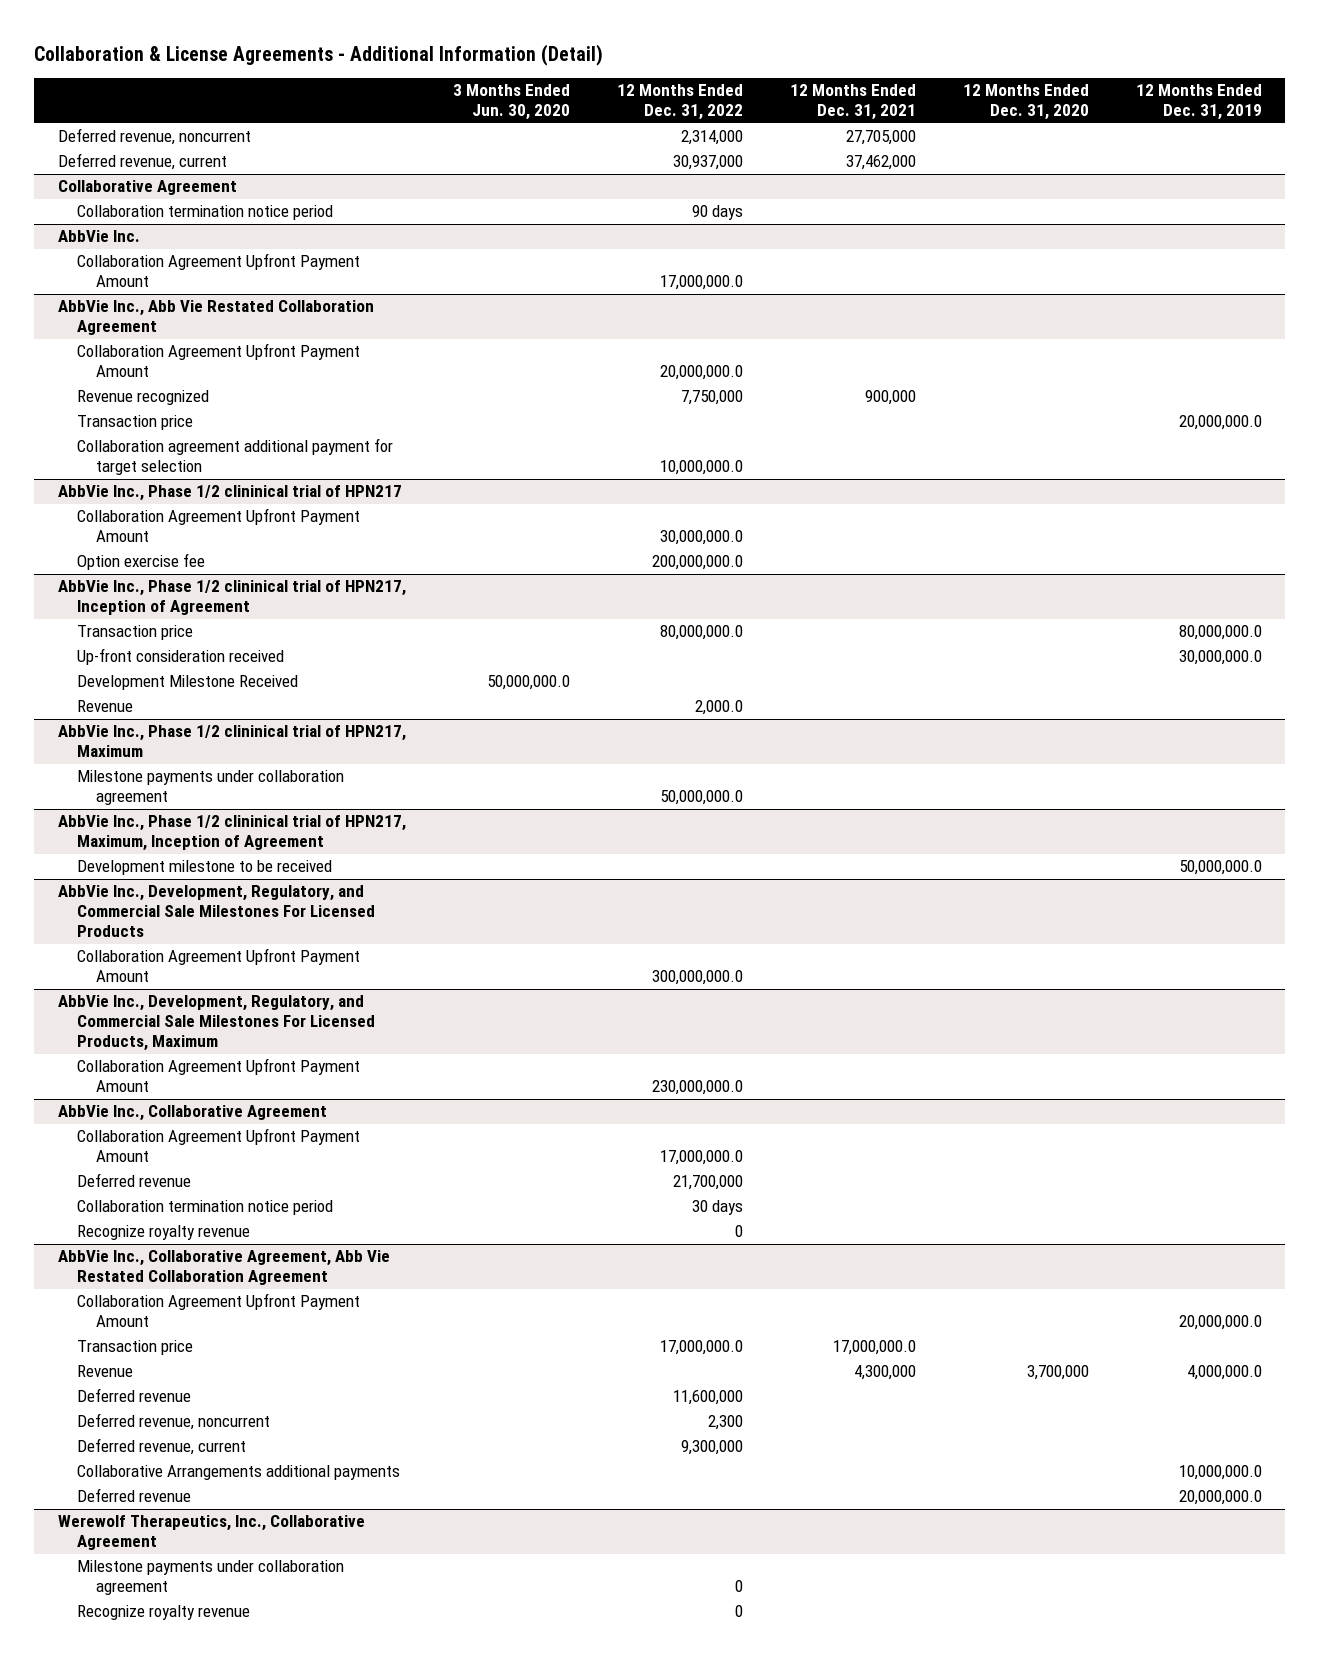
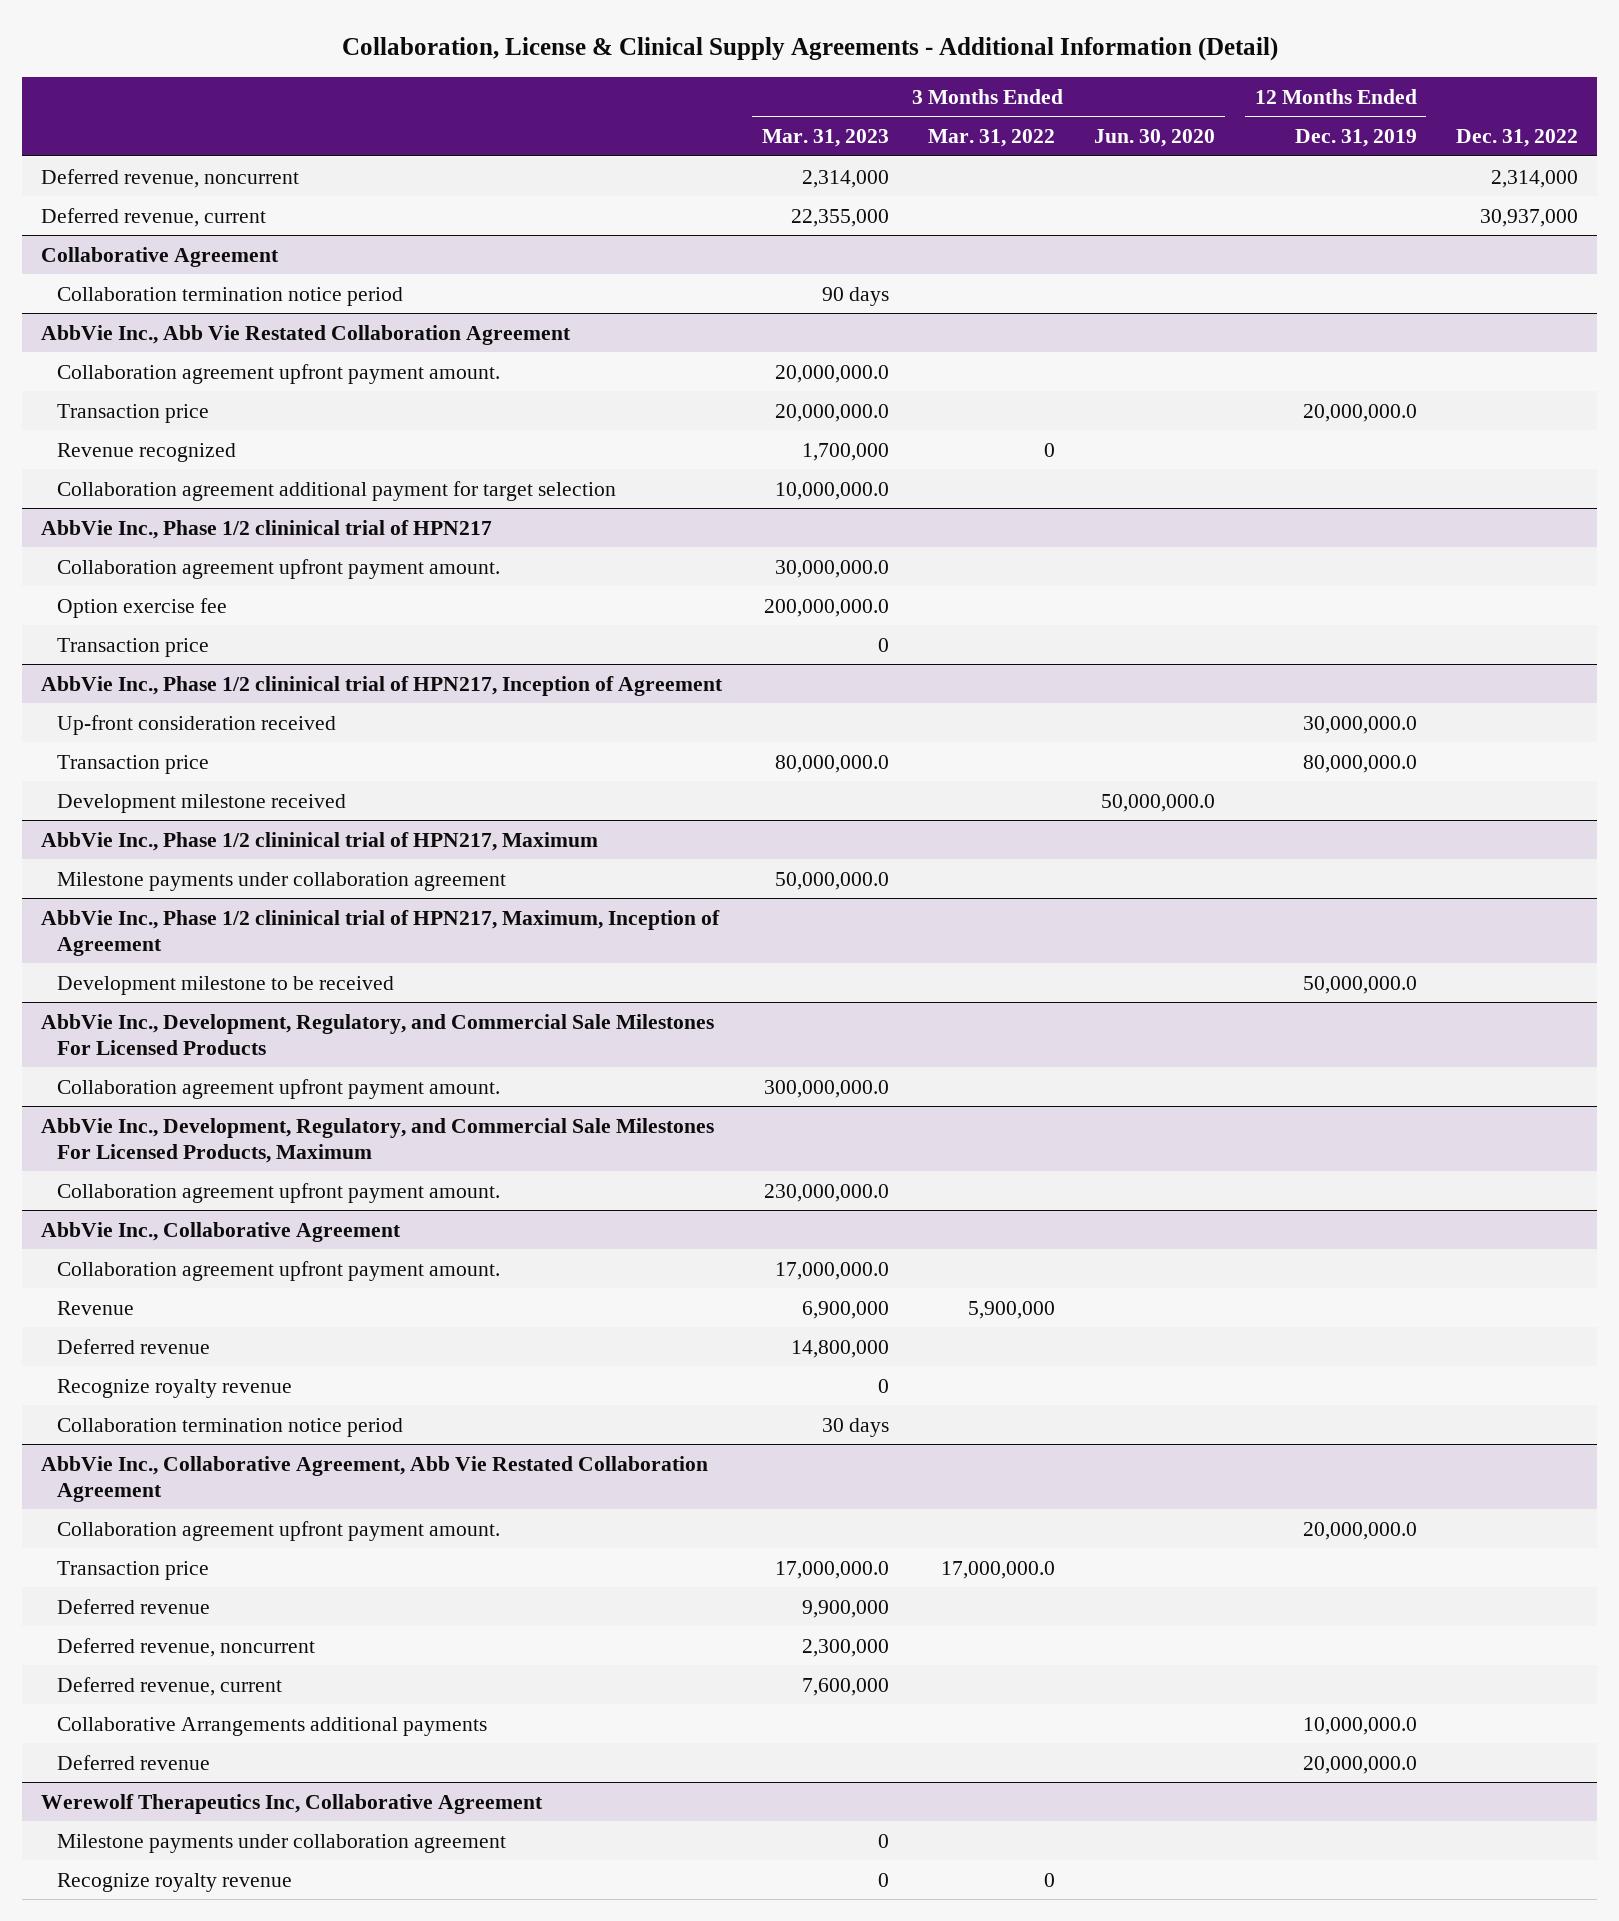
[34,43,604,66] Collaboration & License Agreements - Additional Information (Detail) -> [341,37,1278,62] Collaboration, License & Clinical Supply Agreements - Additional Information (Detail)
[616,84,743,121] 12 Months Ended Dec. 31, 2022 -> none
[789,84,916,121] 12 Months Ended Dec. 31, 2021 -> none
[962,84,1089,121] 12 Months Ended Dec. 31, 2020 -> none
none -> [761,129,889,148] Mar. 31, 2023
none -> [927,129,1055,148] Mar. 31, 2022
none -> [1455,129,1578,148] Dec. 31, 2022
[57,230,140,243] AbbVie Inc. -> none
[77,253,361,288] Collaboration Agreement Upfront Payment Amount -> none
[77,343,361,378] Collaboration Agreement Upfront Payment Amount -> [57,363,501,384] Collaboration agreement upfront payment amount.
[77,390,210,406] Revenue recognized -> [57,442,237,462] Revenue recognized
[77,508,361,543] Collaboration Agreement Upfront Payment Amount -> [57,558,501,579] Collaboration agreement upfront payment amount.
none -> [57,637,210,657] Transaction price
[77,700,134,713] Revenue -> none
[77,625,194,641] Transaction price -> [57,754,210,774] Transaction price
[77,675,299,691] Development Milestone Received -> [57,793,347,813] Development milestone received
[77,948,361,983] Collaboration Agreement Upfront Payment Amount -> [57,1078,501,1099] Collaboration agreement upfront payment amount.
[77,1058,361,1093] Collaboration Agreement Upfront Payment Amount -> [57,1182,501,1203] Collaboration agreement upfront payment amount.
[77,1128,361,1163] Collaboration Agreement Upfront Payment Amount -> [57,1260,501,1281] Collaboration agreement upfront payment amount.
none -> [57,1300,135,1315] Revenue
[77,1200,334,1216] Collaboration termination notice period -> [57,1417,404,1437] Collaboration termination notice period
[77,1293,361,1328] Collaboration Agreement Upfront Payment Amount -> [57,1520,501,1541] Collaboration agreement upfront payment amount.
[77,1365,134,1378] Revenue -> none
[57,1515,365,1551] Werewolf Therapeutics, Inc., Collaborative Agreement -> [41,1793,544,1814] Werewolf Therapeutics Inc, Collaborative Agreement

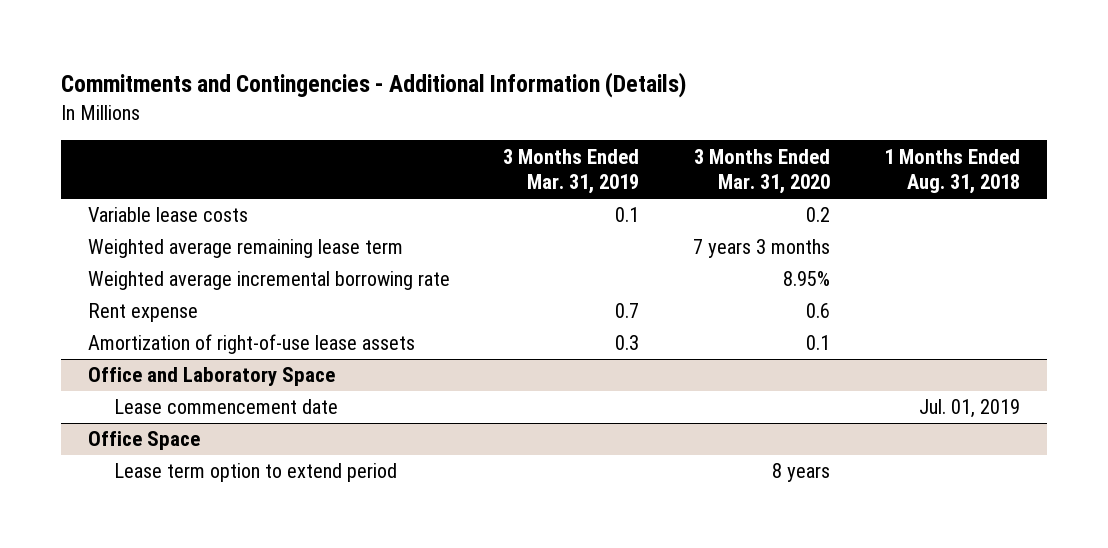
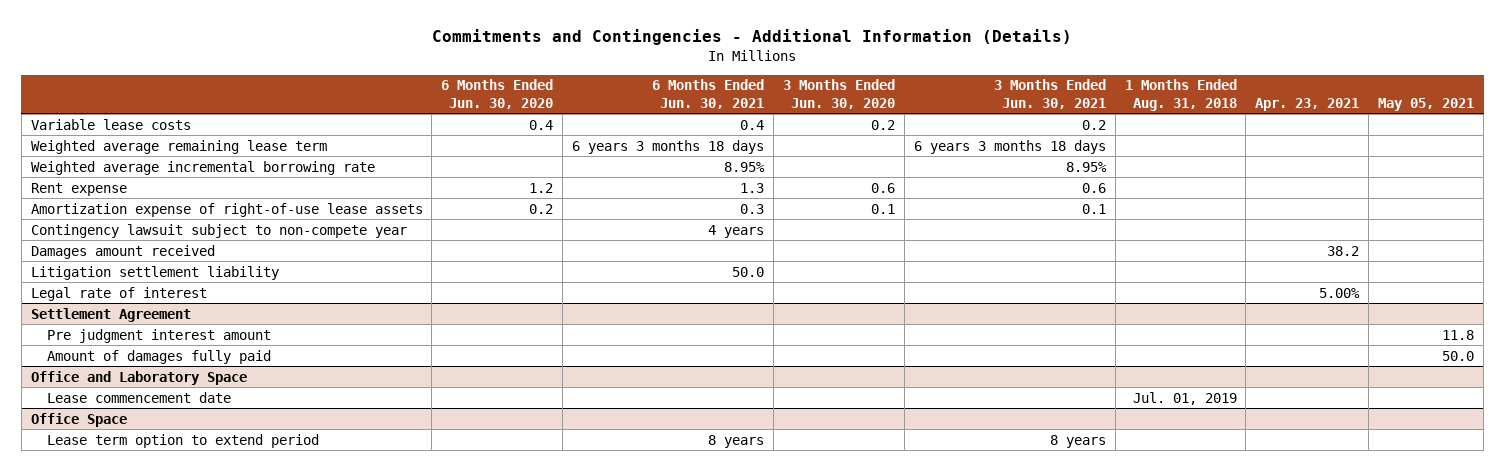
[503,148,640,195] 3 Months Ended Mar. 31, 2019 -> none
[694,148,831,195] 3 Months Ended Mar. 31, 2020 -> none
none -> [441,79,554,109] 6 Months Ended Jun. 30, 2020
none -> [652,79,765,109] 6 Months Ended Jun. 30, 2021
none -> [782,79,895,109] 3 Months Ended Jun. 30, 2020
none -> [993,79,1106,109] 3 Months Ended Jun. 30, 2021
none -> [1255,97,1360,111] Apr. 23, 2021
none -> [1378,97,1475,111] May 05, 2021
[87,334,415,355] Amortization of right-of-use lease assets -> [30,202,423,217] Amortization expense of right-of-use lease assets
none -> [30,223,407,238] Contingency lawsuit subject to non-compete year
none -> [30,244,215,259] Damages amount received
none -> [30,265,279,280] Litigation settlement liability
none -> [30,286,207,301] Legal rate of interest
none -> [30,307,191,322] Settlement Agreement
none -> [47,328,272,343] Pre judgment interest amount
none -> [47,349,272,364] Amount of damages fully paid

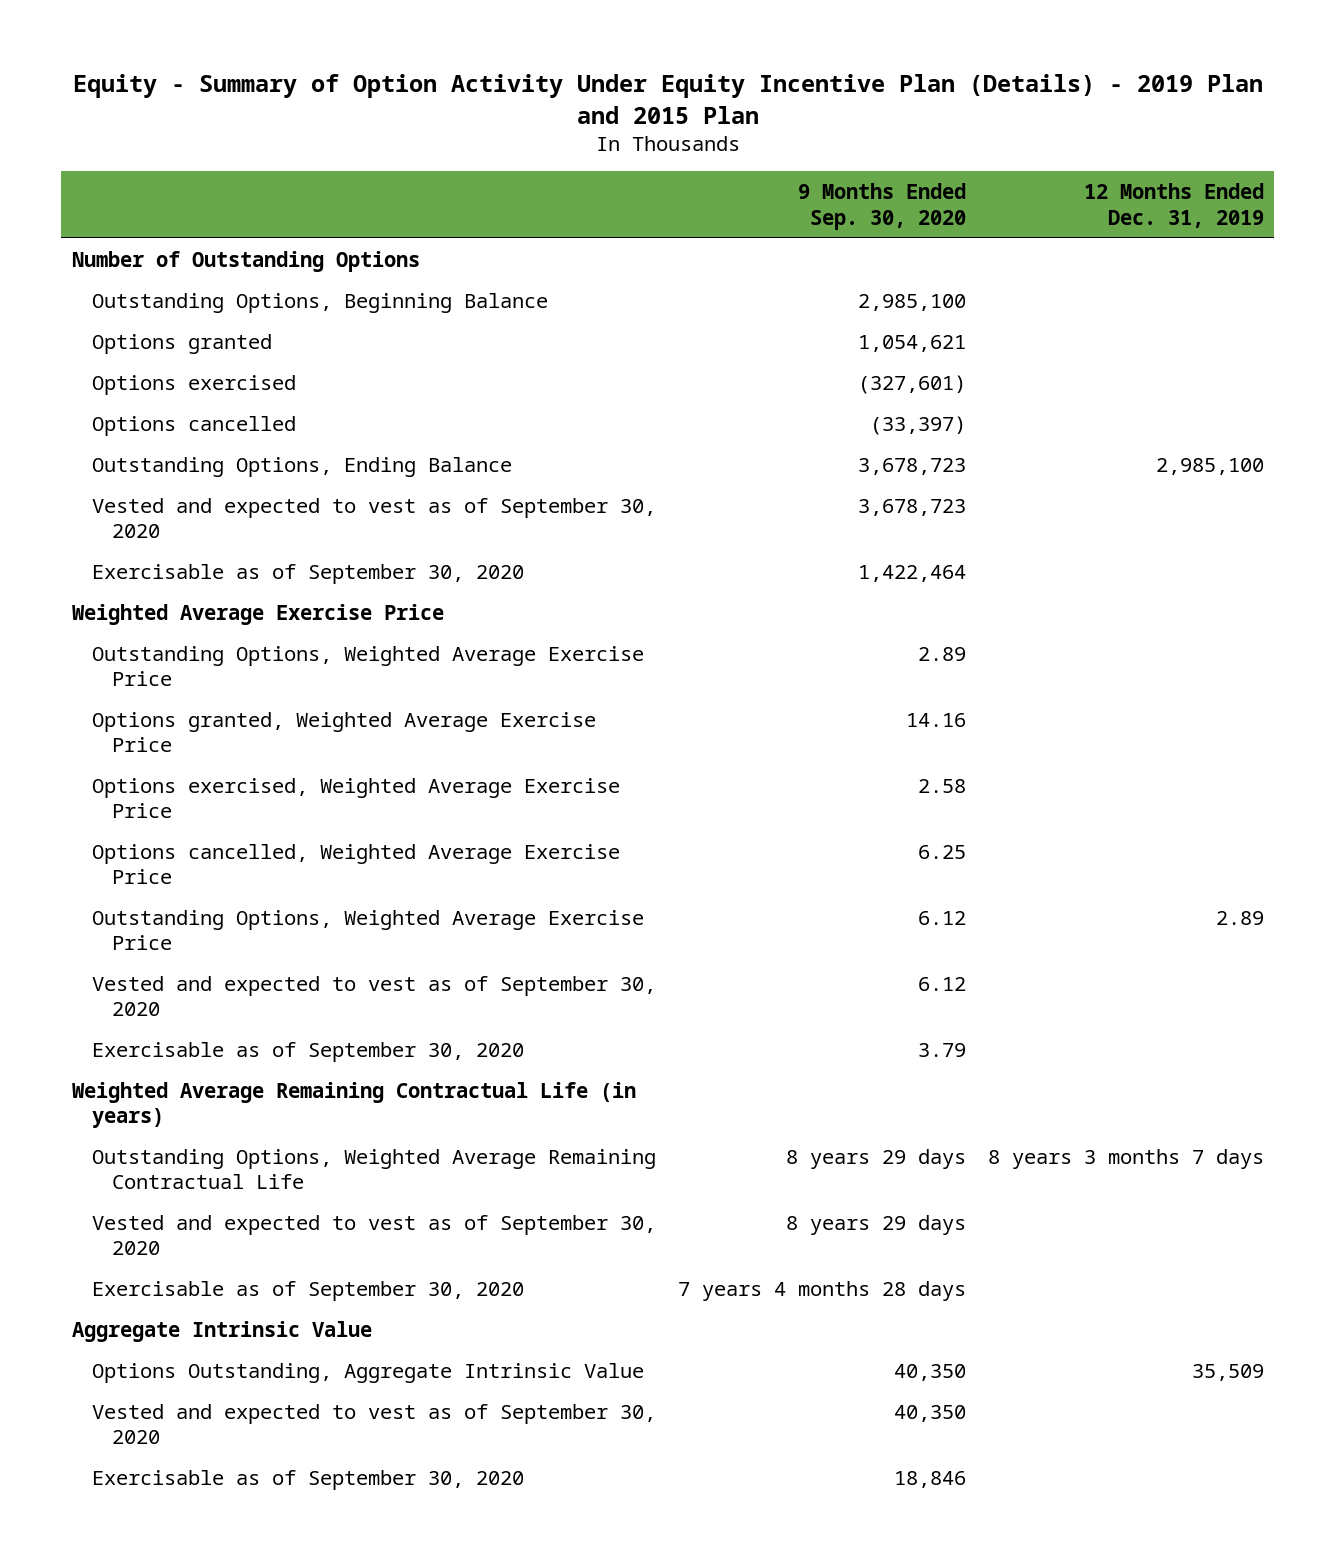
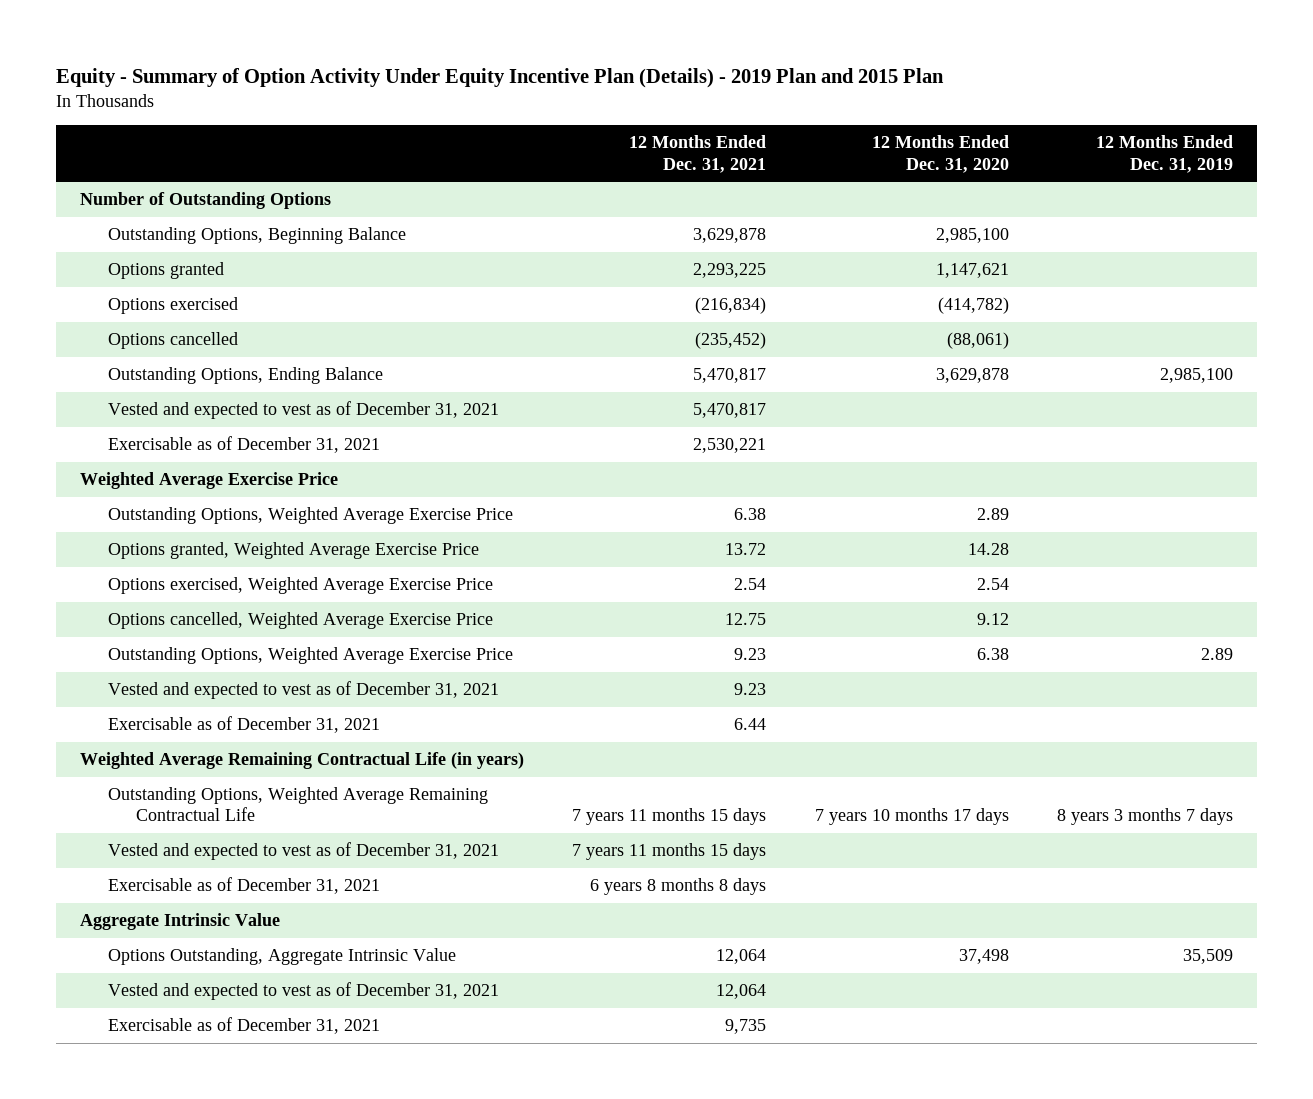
[797,183,966,230] 9 Months Ended Sep. 30, 2020 -> none
none -> [629,135,767,173] 12 Months Ended Dec. 31, 2021
none -> [871,135,1009,173] 12 Months Ended Dec. 31, 2020
[91,497,656,539] Vested and expected to vest as of September 30, 2020 -> [108,401,500,420] Vested and expected to vest as of December 31, 2021
[91,563,524,584] Exercisable as of September 30, 2020 -> [108,436,381,454] Exercisable as of December 31, 2021
[91,975,656,1017] Vested and expected to vest as of September 30, 2020 -> [108,681,500,700] Vested and expected to vest as of December 31, 2021
[91,1041,524,1062] Exercisable as of September 30, 2020 -> [108,716,381,734] Exercisable as of December 31, 2021
[91,1214,656,1256] Vested and expected to vest as of September 30, 2020 -> [108,842,500,861] Vested and expected to vest as of December 31, 2021
[91,1280,524,1301] Exercisable as of September 30, 2020 -> [108,877,381,895] Exercisable as of December 31, 2021
[91,1403,656,1445] Vested and expected to vest as of September 30, 2020 -> [108,982,500,1001] Vested and expected to vest as of December 31, 2021
[91,1469,524,1490] Exercisable as of September 30, 2020 -> [108,1017,381,1035] Exercisable as of December 31, 2021

